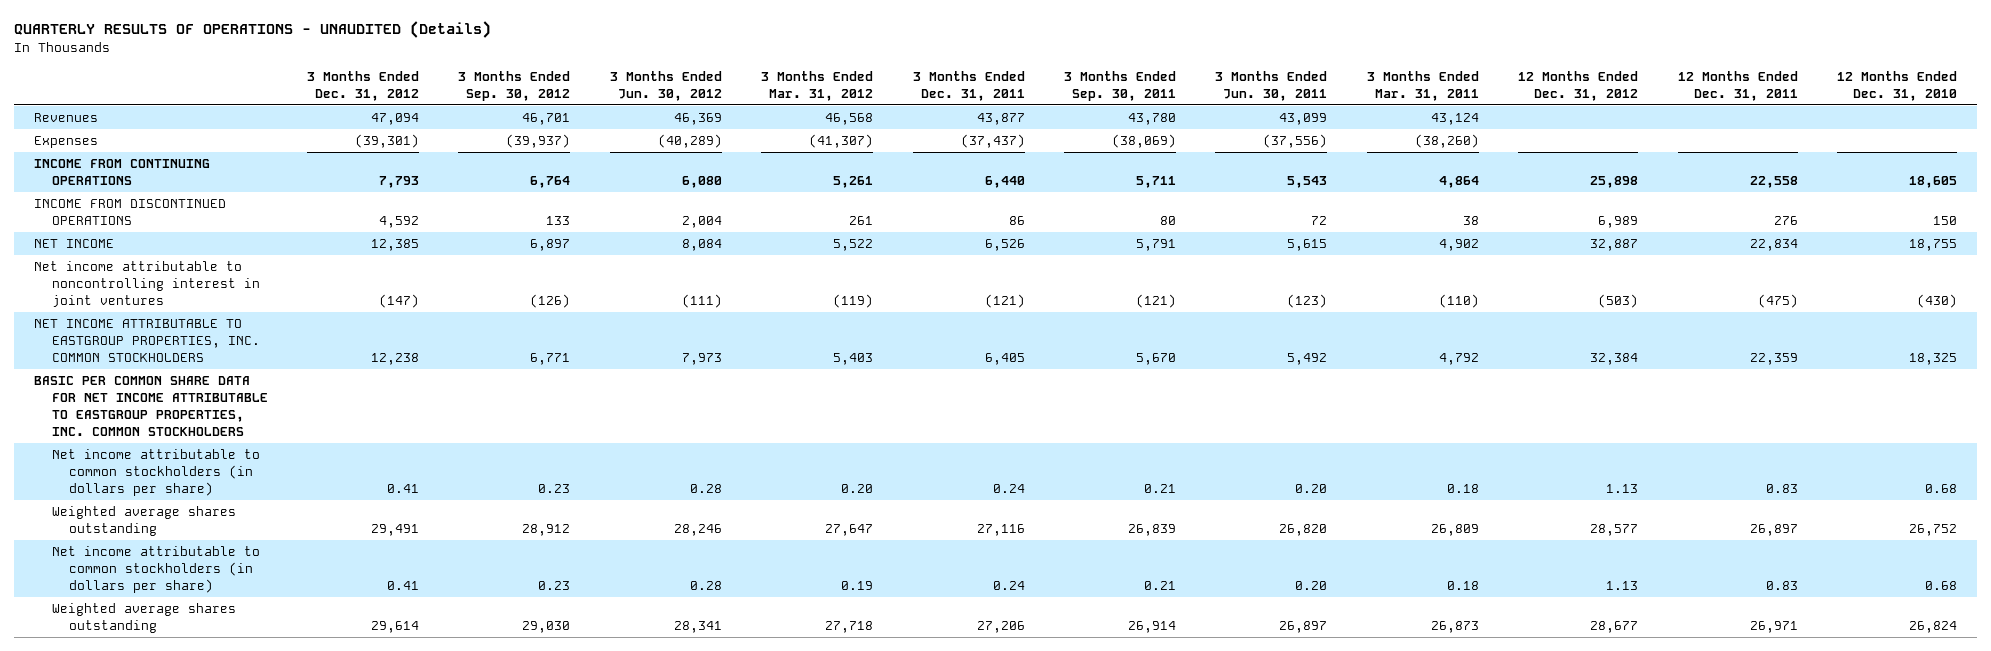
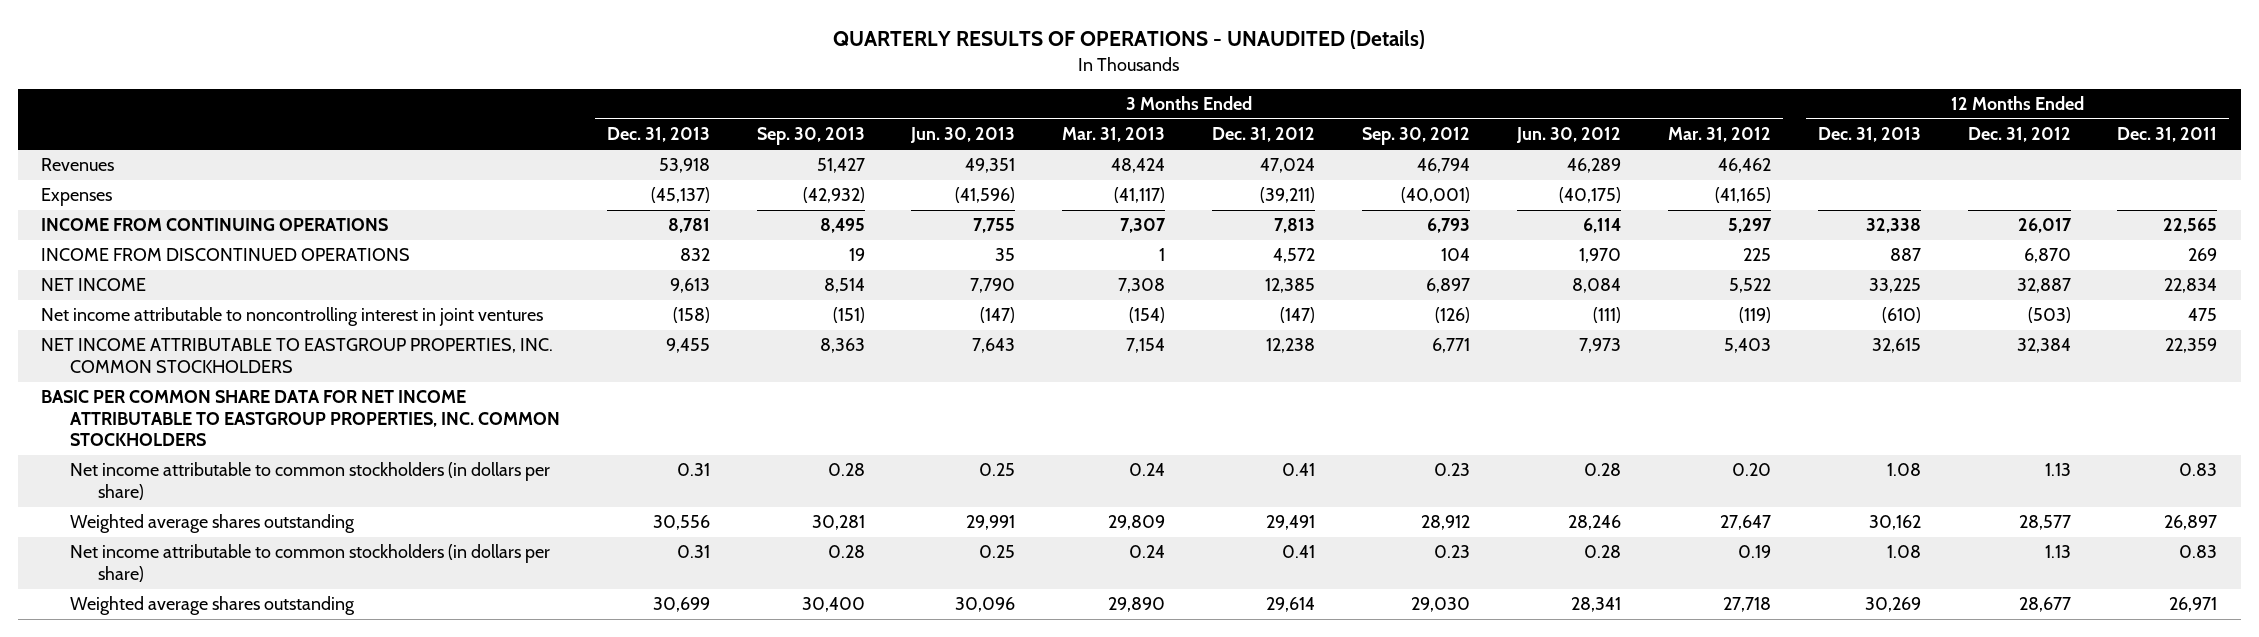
[912,71,1025,102] 3 Months Ended Dec. 31, 2011 -> none
[1064,71,1177,102] 3 Months Ended Sep. 30, 2011 -> none
[1215,71,1328,102] 3 Months Ended Jun. 30, 2011 -> none
[1366,71,1479,102] 3 Months Ended Mar. 31, 2011 -> none
[1837,71,1958,102] 12 Months Ended Dec. 31, 2010 -> none
none -> [606,127,710,143] Dec. 31, 2013
none -> [756,127,865,146] Sep. 30, 2013
none -> [910,127,1016,144] Jun. 30, 2013
none -> [1062,127,1166,143] Mar. 31, 2013
none -> [1817,127,1921,143] Dec. 31, 2013
[371,112,420,125] 47,094 -> [1260,158,1316,174] 47,024
[522,112,571,125] 46,701 -> [1417,158,1471,174] 46,794
[673,112,722,125] 46,369 -> [1566,158,1621,174] 46,289
[825,112,874,125] 46,568 -> [1717,158,1771,174] 46,462
[355,133,420,148] (39,301) -> [1260,187,1316,204] (39,211)
[506,133,571,148] (39,937) -> [1401,187,1471,204] (40,001)
[657,133,722,148] (40,289) -> [1558,187,1621,204] (40,175)
[809,133,874,148] (41,307) -> [1714,187,1771,204] (41,165)
[379,175,420,188] 7,793 -> [1274,218,1316,234] 7,813
[530,175,571,188] 6,764 -> [1427,218,1471,234] 6,793
[681,175,722,188] 6,080 -> [1582,218,1621,234] 6,114
[833,175,874,188] 5,261 -> [1727,218,1772,234] 5,297
[1590,175,1639,188] 25,898 -> [2017,218,2072,234] 26,017
[1749,175,1798,188] 22,558 -> [2163,218,2218,234] 22,565
[379,215,420,228] 4,592 -> [1273,248,1316,264] 4,572
[546,215,571,225] 133 -> [1441,248,1471,262] 104
[681,215,722,228] 2,004 -> [1578,248,1621,264] 1,970
[849,215,874,225] 261 -> [1742,248,1771,262] 225
[1598,215,1639,228] 6,989 -> [2023,248,2071,264] 6,870
[1773,215,1798,225] 276 -> [2188,248,2218,262] 269
[1757,293,1798,308] (475) -> [2188,308,2218,322] 475

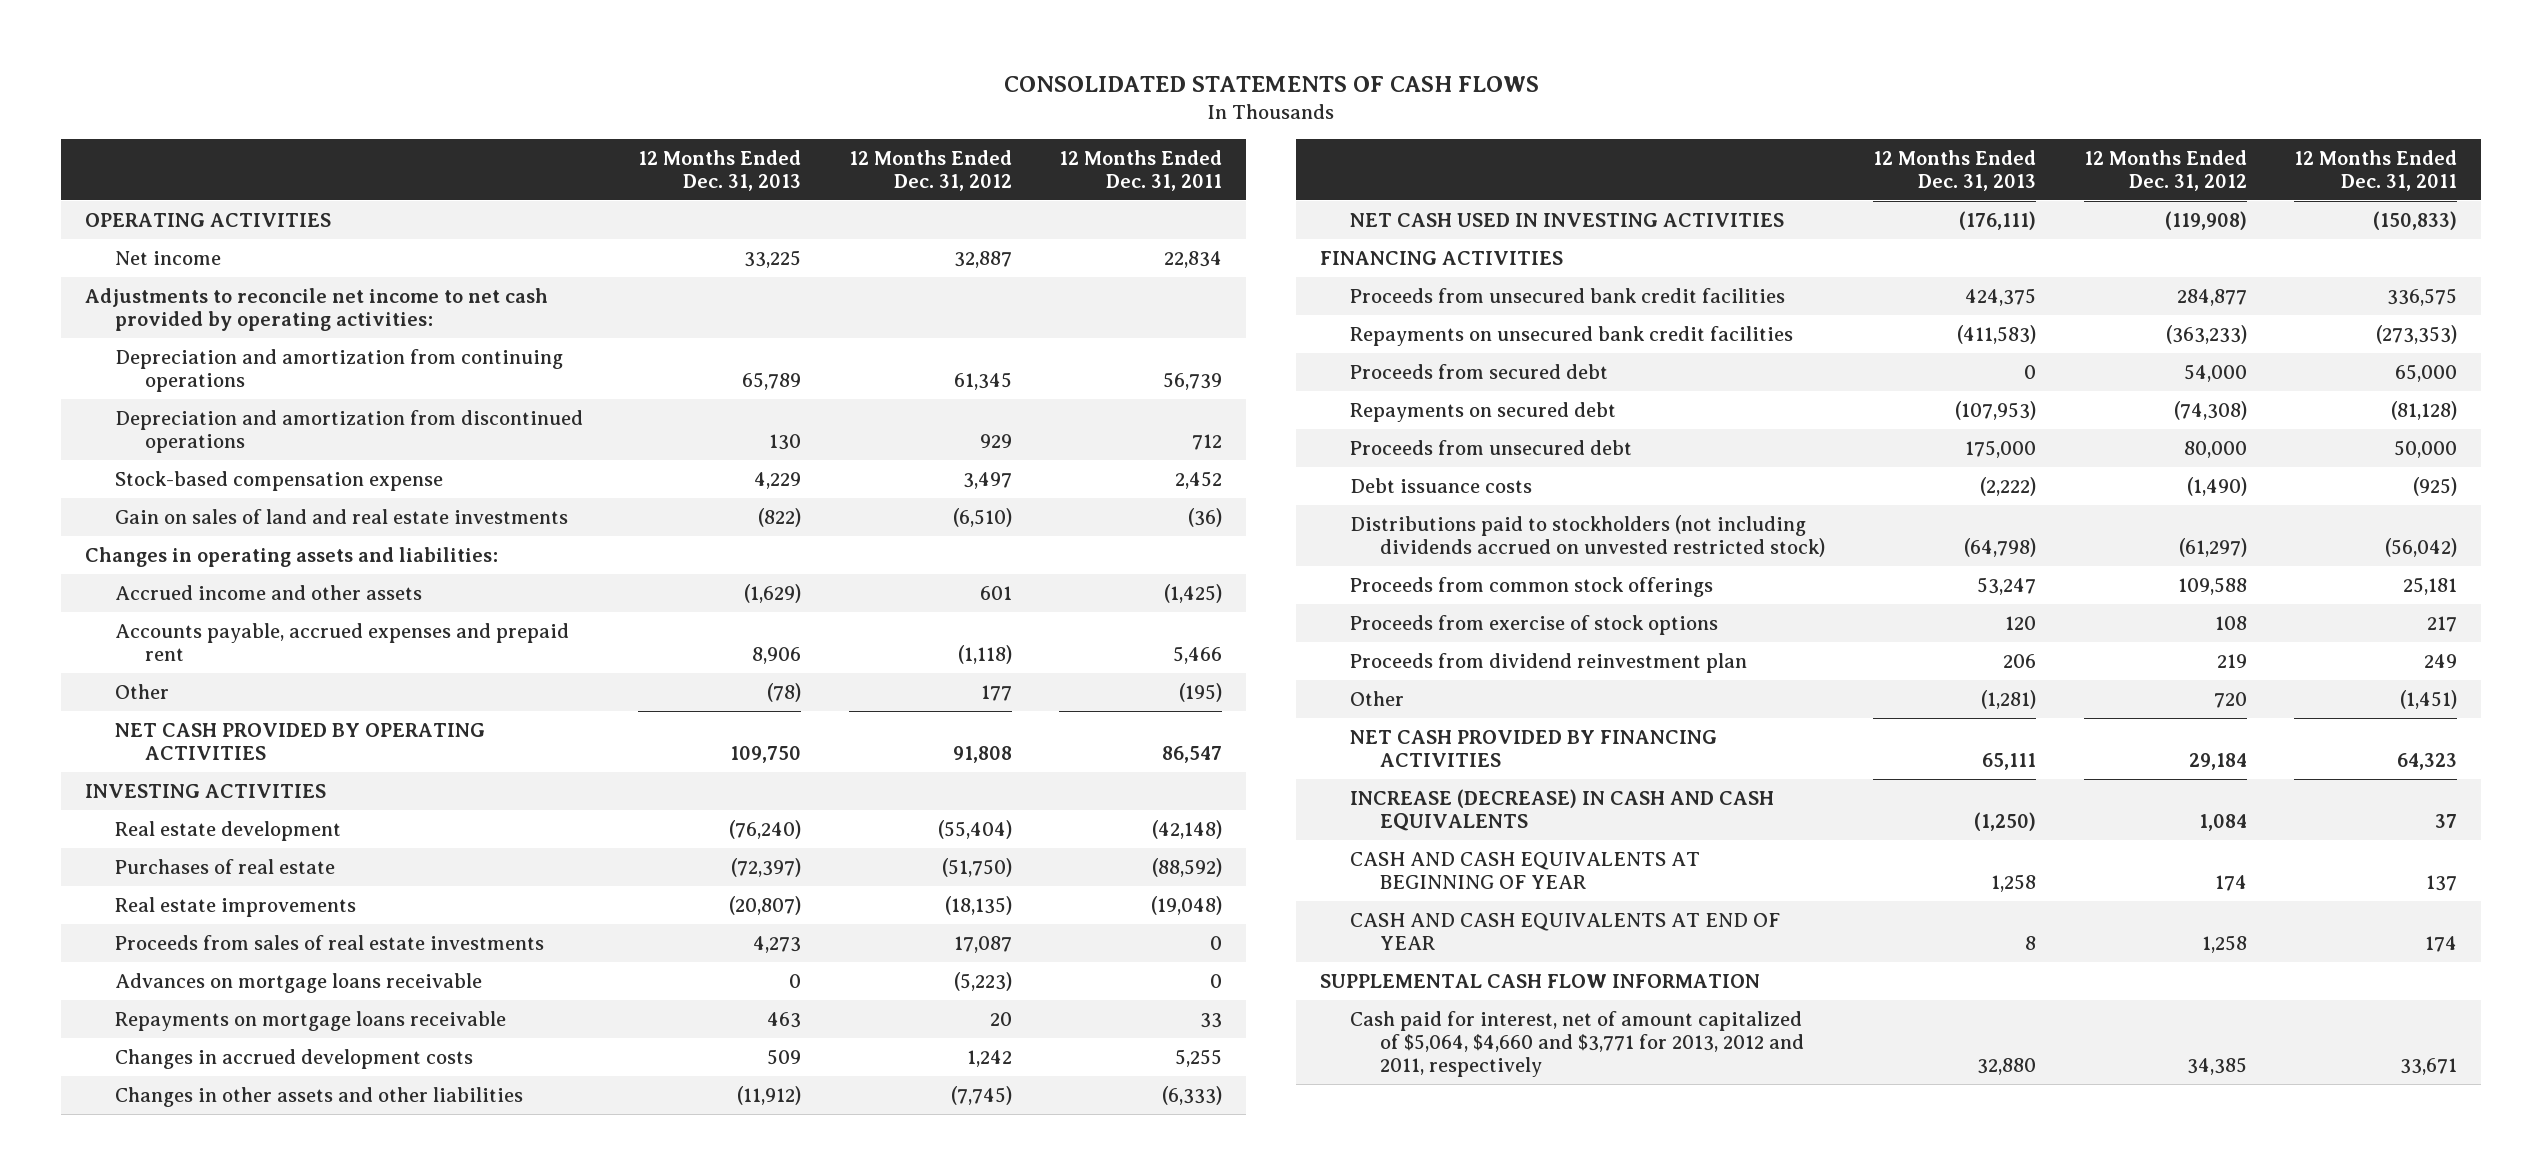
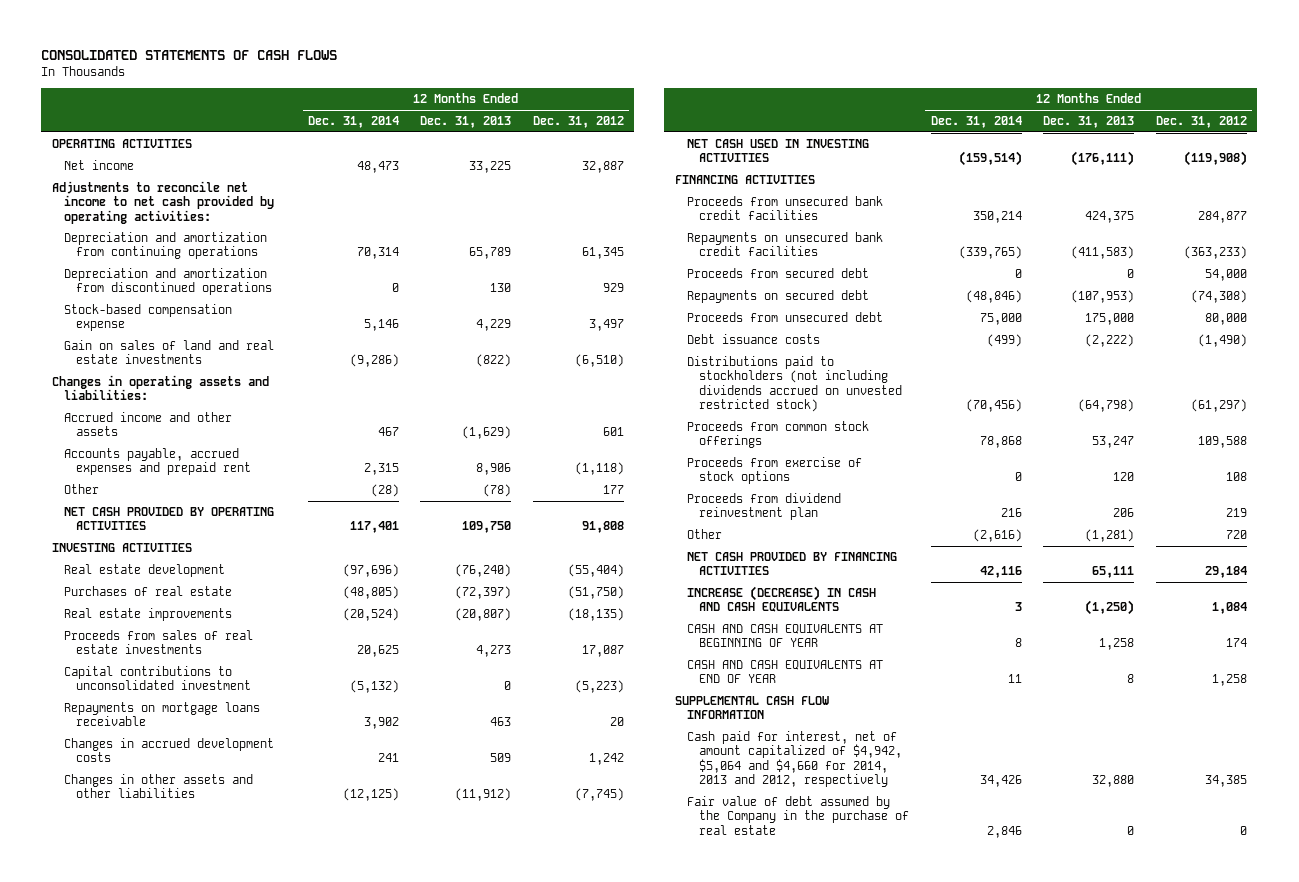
[1059,149,1223,191] 12 Months Ended Dec. 31, 2011 -> none
none -> [307,116,399,129] Dec. 31, 2014
[115,972,483,993] Advances on mortgage loans receivable -> [64,666,252,691] Capital contributions to unconsolidated investment
[1350,1010,1805,1077] Cash paid for interest, net of amount capitalized of $5,064, $4,660 and $3,771 for 2013, 2012 and 2011, respectively -> [687,731,903,787] Cash paid for interest, net of amount capitalized of $4,942, $5,064 and $4,660 for 2014, 2013 and 2012, respectively
none -> [687,796,910,835] Fair value of debt assumed by the Company in the purchase of real estate

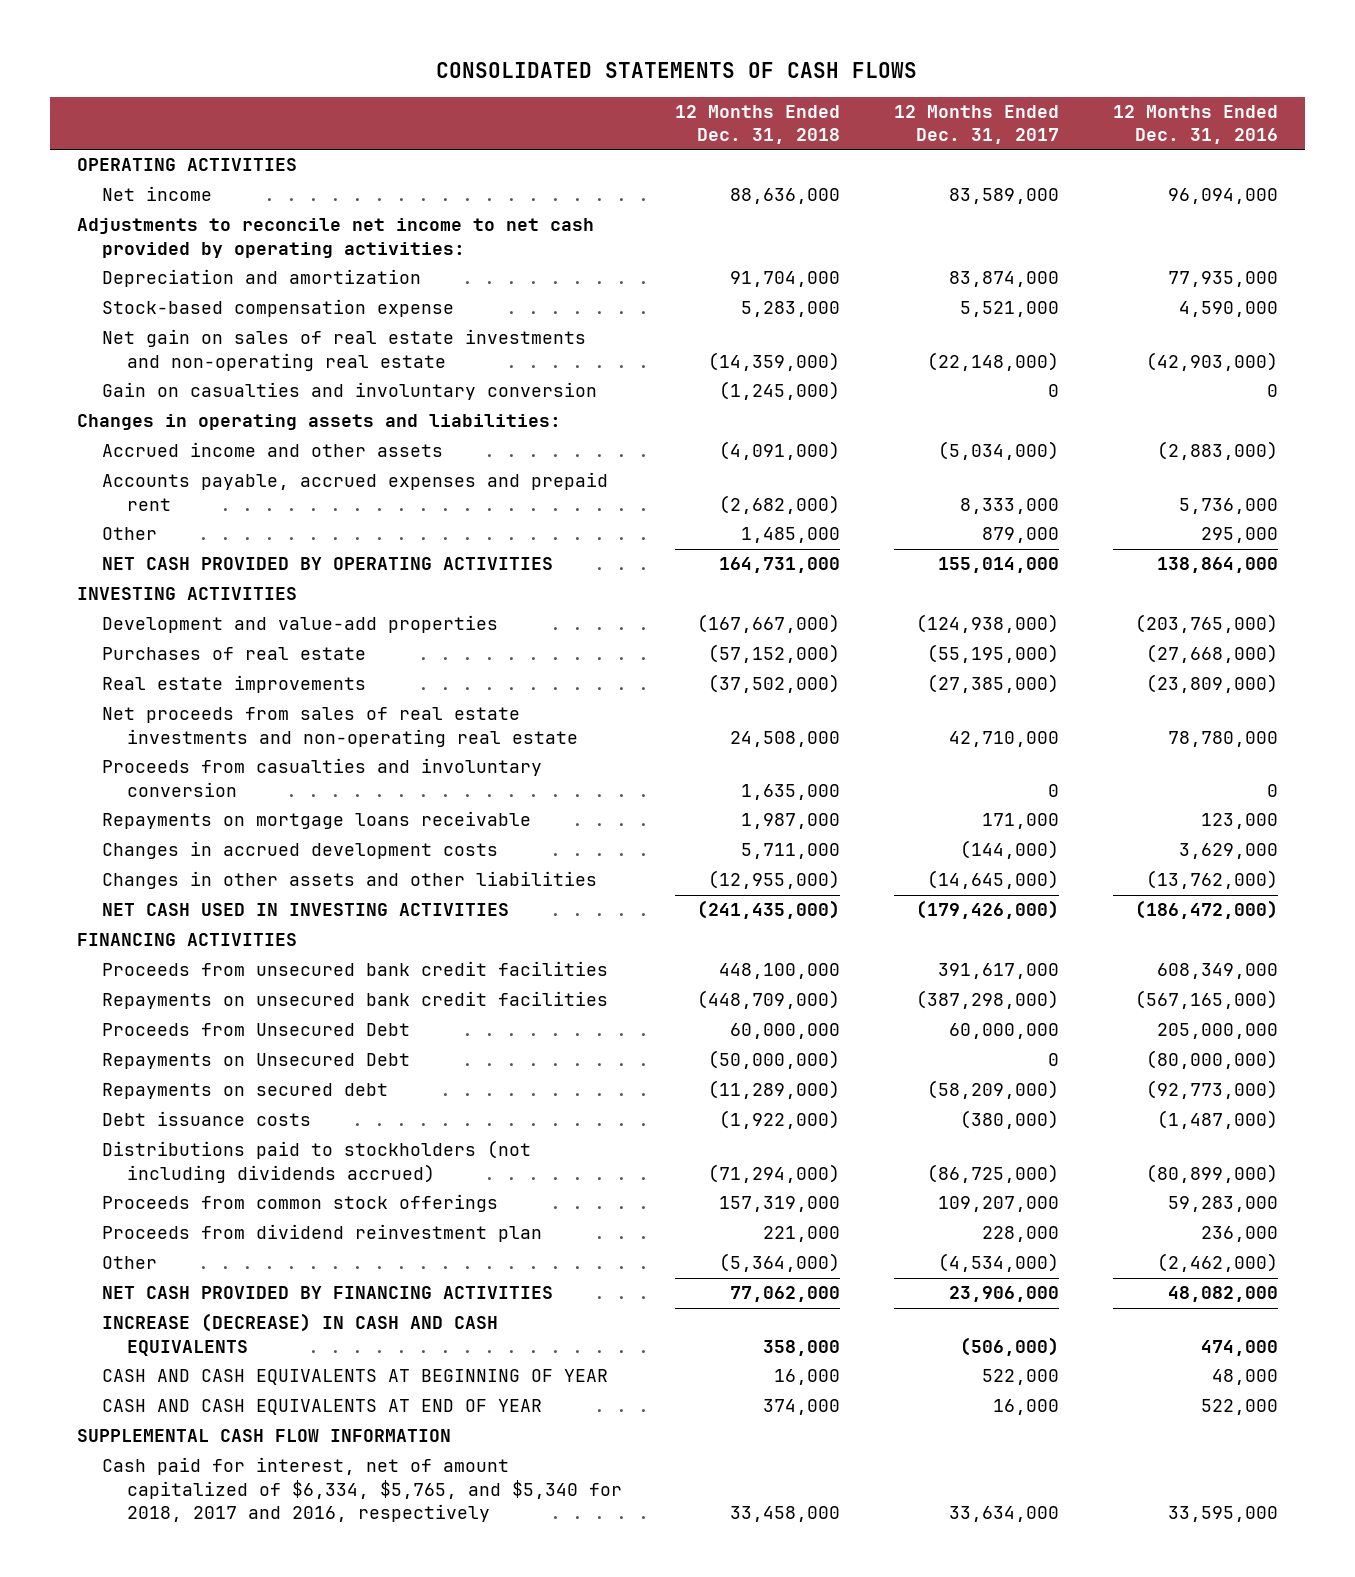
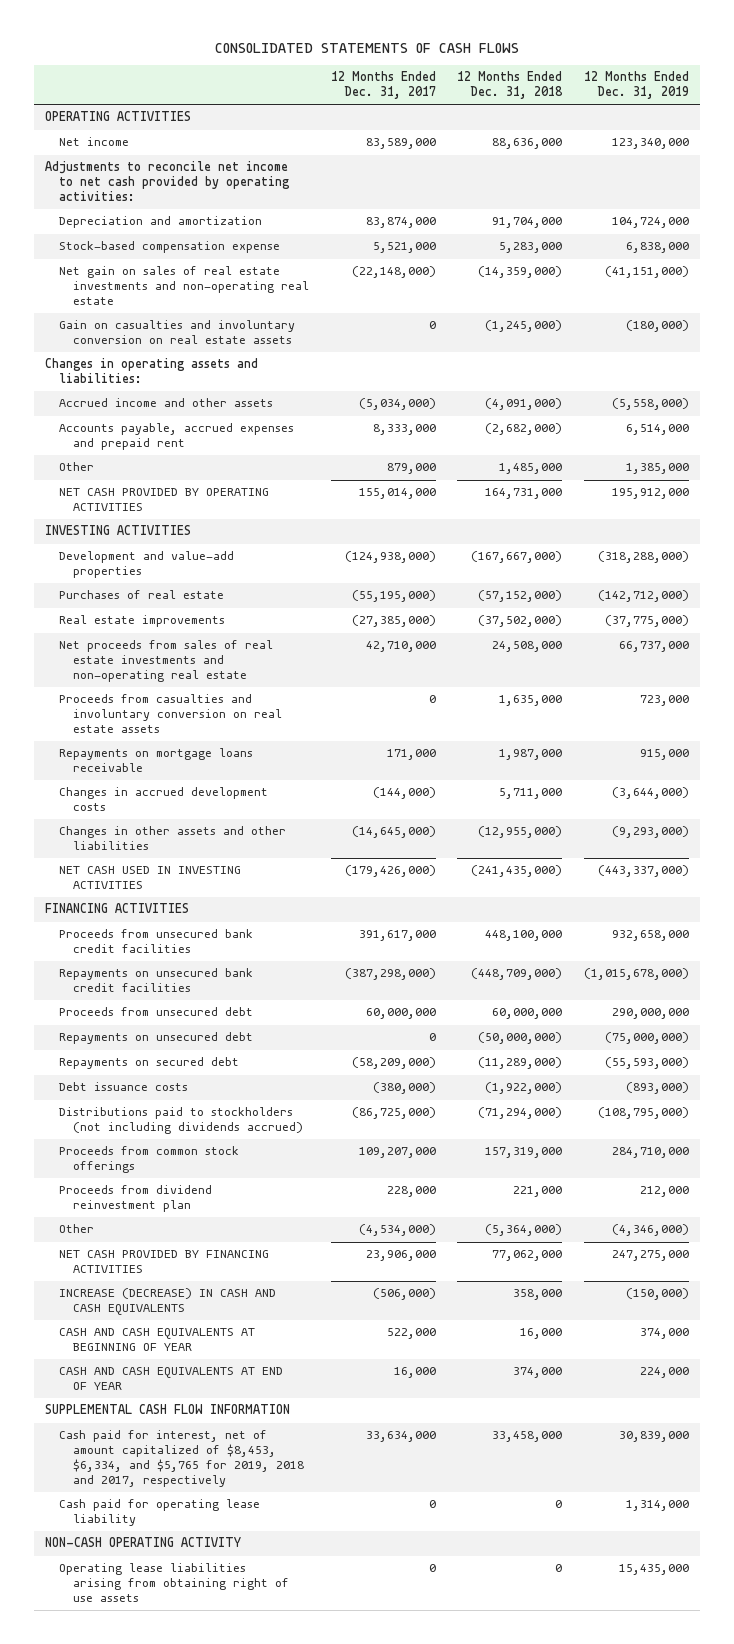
[1112,105,1278,145] 12 Months Ended Dec. 31, 2016 -> none
none -> [584,71,690,100] 12 Months Ended Dec. 31, 2019
[101,382,597,401] Gain on casualties and involuntary conversion -> [58,320,295,345] Gain on casualties and involuntary conversion on real estate assets
[101,758,542,797] Proceeds from casualties and involuntary conversion -> [58,694,282,733] Proceeds from casualties and involuntary conversion on real estate assets
[101,1023,410,1037] Proceeds from Unsecured Debt -> [58,1007,253,1017] Proceeds from unsecured debt
[101,1053,410,1070] Repayments on Unsecured Debt -> [58,1032,253,1045] Repayments on unsecured debt
[101,1457,622,1522] Cash paid for interest, net of amount capitalized of $6,334, $5,765, and $5,340 for 2018, 2017 and 2016, respectively -> [58,1430,304,1487] Cash paid for interest, net of amount capitalized of $8,453, $6,334, and $5,765 for 2019, 2018 and 2017, respectively
none -> [58,1499,260,1527] Cash paid for operating lease liability
none -> [44,1537,241,1548] NON-CASH OPERATING ACTIVITY
none -> [58,1563,289,1602] Operating lease liabilities arising from obtaining right of use assets

